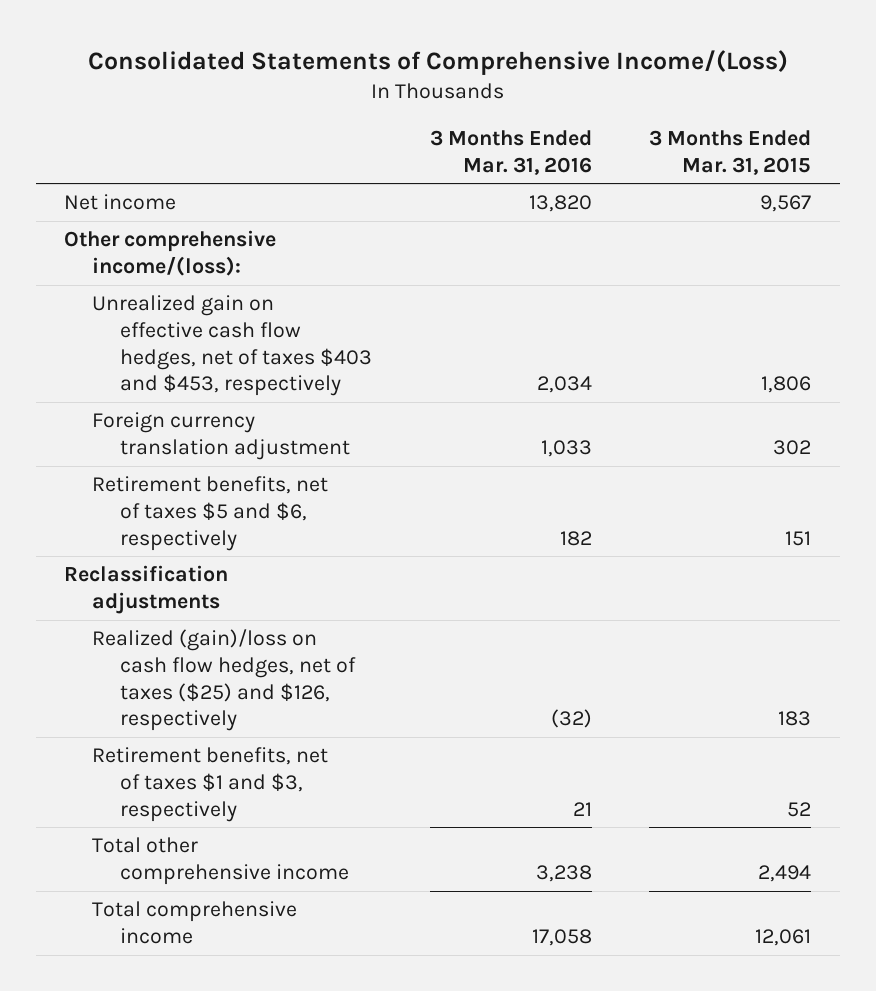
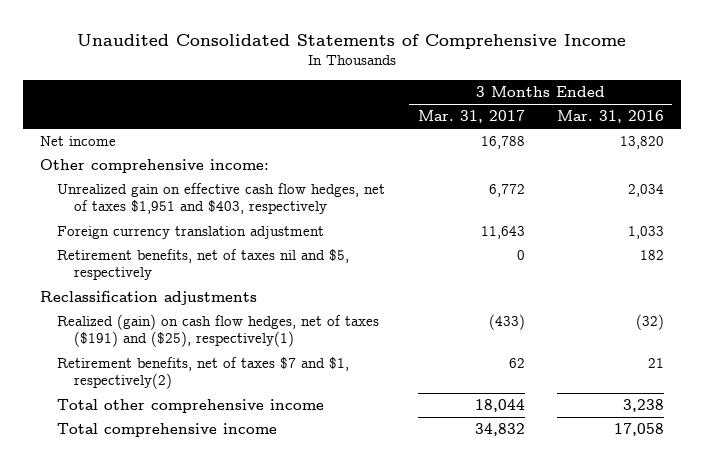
[87,50,788,76] Consolidated Statements of Comprehensive Income/(Loss) -> [76,33,626,49] Unaudited Consolidated Statements of Comprehensive Income
[649,129,812,175] 3 Months Ended Mar. 31, 2015 -> none
none -> [417,110,525,124] Mar. 31, 2017
[64,230,277,276] Other comprehensive income/(loss): -> [39,159,269,174] Other comprehensive income:
[92,295,372,397] Unrealized gain on effective cash flow hedges, net of taxes $403 and $453, respectively -> [56,183,385,215] Unrealized gain on effective cash flow hedges, net of taxes $1,951 and $403, respectively
[92,476,329,551] Retirement benefits, net of taxes $5 and $6, respectively -> [56,249,349,281] Retirement benefits, net of taxes nil and $5, respectively
[92,629,356,732] Realized (gain)/loss on cash flow hedges, net of taxes ($25) and $126, respectively -> [56,314,379,348] Realized (gain) on cash flow hedges, net of taxes ($191) and ($25), respectively(1)
[92,747,329,822] Retirement benefits, net of taxes $1 and $3, respectively -> [56,357,349,390] Retirement benefits, net of taxes $7 and $1, respectively(2)

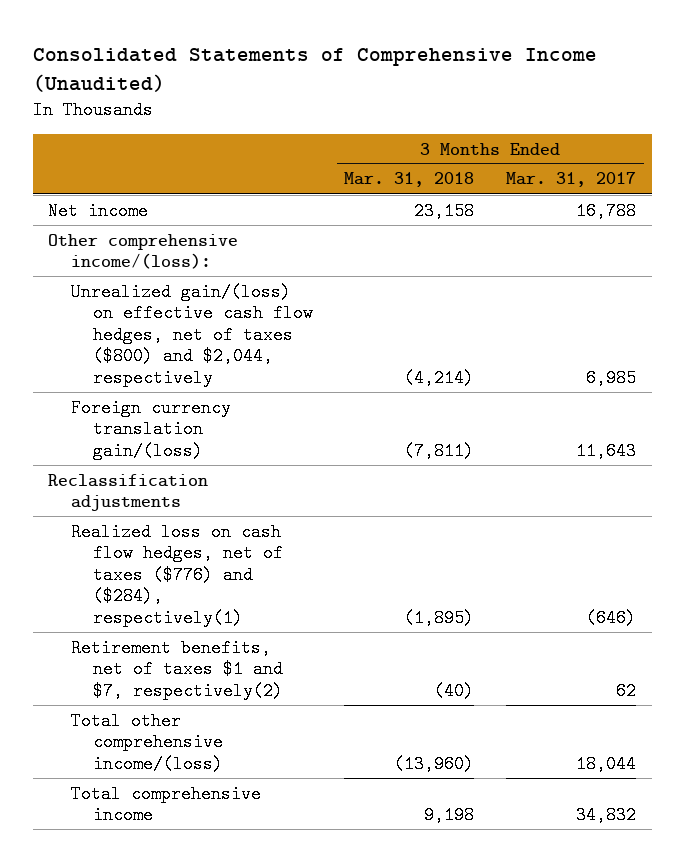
[76,33,626,49] Unaudited Consolidated Statements of Comprehensive Income -> [32,48,597,93] Consolidated Statements of Comprehensive Income (Unaudited)
[557,110,665,124] Mar. 31, 2016 -> none
none -> [344,172,475,188] Mar. 31, 2018
[56,249,349,281] Retirement benefits, net of taxes nil and $5, respectively -> none
[39,159,269,174] Other comprehensive income: -> [48,233,239,270] Other comprehensive income/(loss):
[56,183,385,215] Unrealized gain on effective cash flow hedges, net of taxes $1,951 and $403, respectively -> [70,282,313,387] Unrealized gain/(loss) on effective cash flow hedges, net of taxes ($800) and $2,044, respectively
[488,184,525,198] 6,772 -> [585,368,636,387] 6,985
[56,226,324,240] Foreign currency translation adjustment -> [70,398,231,460] Foreign currency translation gain/(loss)
[56,314,379,348] Realized (gain) on cash flow hedges, net of taxes ($191) and ($25), respectively(1) -> [70,522,283,627] Realized loss on cash flow hedges, net of taxes ($776) and ($284), respectively(1)
[488,314,525,331] (433) -> [585,608,636,627] (646)
[56,357,349,390] Retirement benefits, net of taxes $7 and $1, respectively(2) -> [70,638,283,700] Retirement benefits, net of taxes $1 and $7, respectively(2)
[56,399,324,414] Total other comprehensive income -> [70,711,223,773] Total other comprehensive income/(loss)

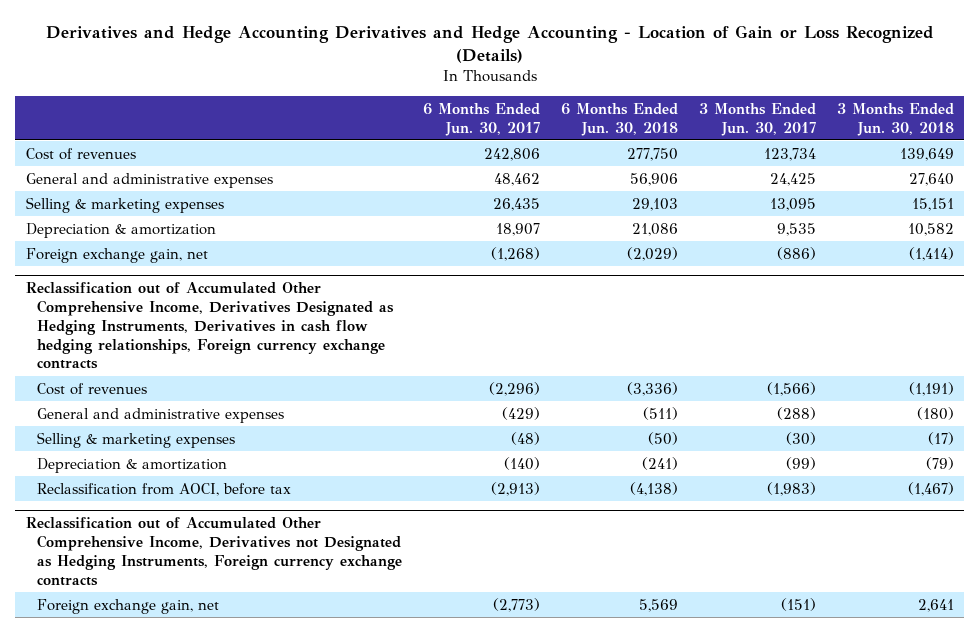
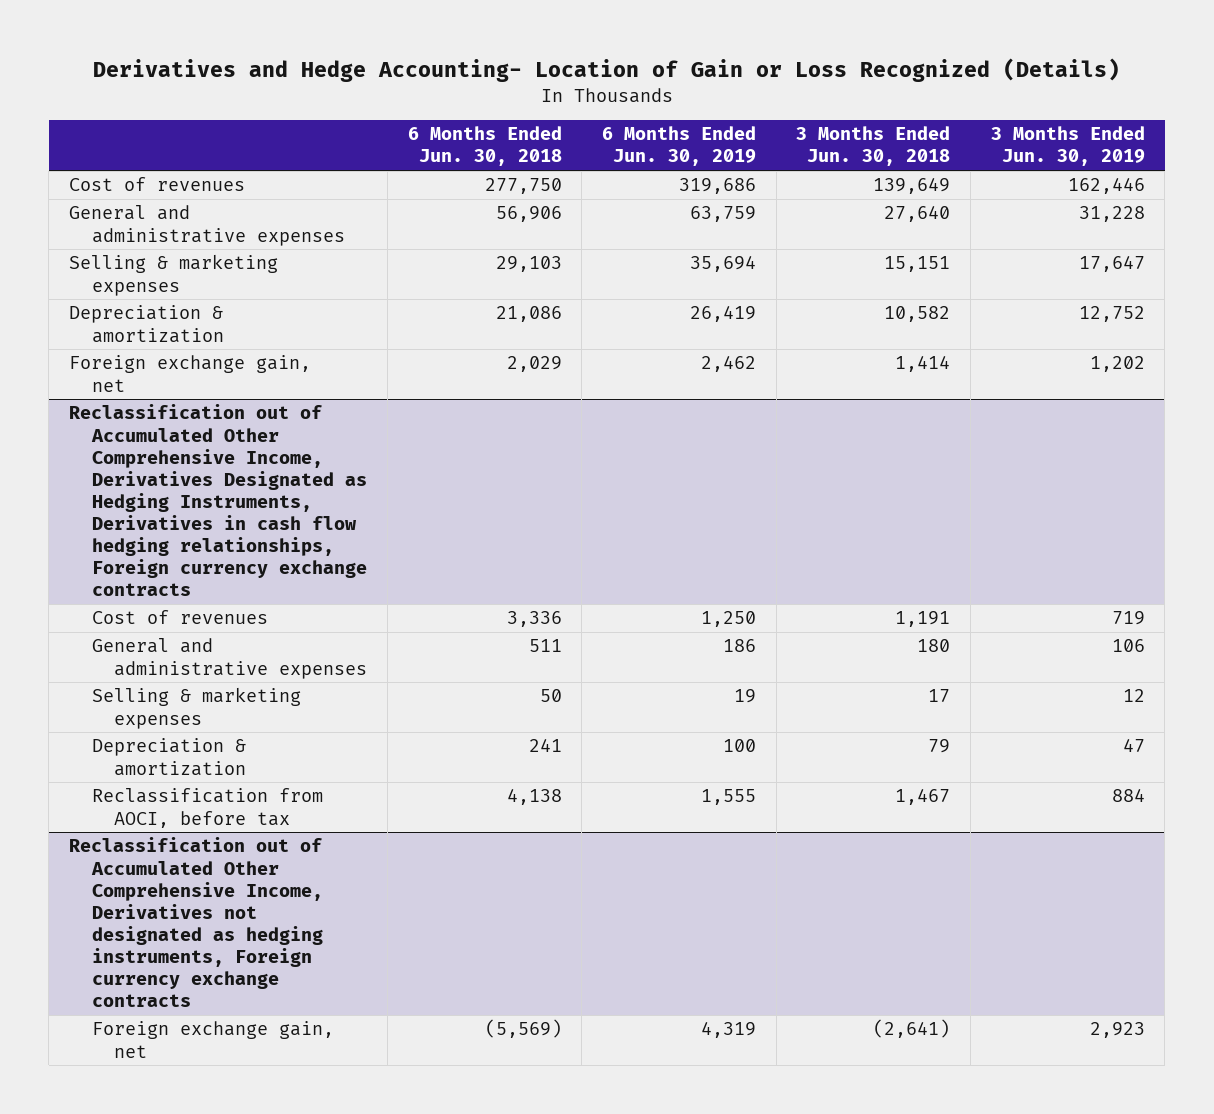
[45,25,934,64] Derivatives and Hedge Accounting Derivatives and Hedge Accounting - Location of Gain or Loss Recognized (Details) -> [92,58,1120,83] Derivatives and Hedge Accounting- Location of Gain or Loss Recognized (Details)
[422,102,540,136] 6 Months Ended Jun. 30, 2017 -> none
[698,102,816,136] 3 Months Ended Jun. 30, 2017 -> none
none -> [602,126,757,167] 6 Months Ended Jun. 30, 2019
none -> [990,126,1145,167] 3 Months Ended Jun. 30, 2019
[626,246,678,261] (2,029) -> [506,356,562,373] 2,029
[908,246,954,261] (1,414) -> [895,356,951,373] 1,414
[626,381,678,396] (3,336) -> [506,611,562,628] 3,336
[908,381,954,396] (1,191) -> [895,611,951,628] 1,191
[642,406,678,420] (511) -> [528,639,562,653] 511
[916,406,954,420] (180) -> [917,639,951,653] 180
[647,431,678,445] (50) -> [539,689,562,703] 50
[927,431,954,445] (17) -> [928,689,951,703] 17
[641,456,678,470] (241) -> [528,739,562,753] 241
[925,456,954,470] (79) -> [928,739,951,754] 79
[629,481,678,496] (4,138) -> [506,789,562,806] 4,138
[907,481,954,496] (1,467) -> [895,789,951,806] 1,467
[25,517,402,586] Reclassification out of Accumulated Other Comprehensive Income, Derivatives not Designated as Hedging Instruments, Foreign currency exchange contracts -> [69,837,323,1008] Reclassification out of Accumulated Other Comprehensive Income, Derivatives not designated as hedging instruments, Foreign currency exchange contracts
[638,598,678,612] 5,569 -> [484,1019,562,1039] (5,569)
[917,598,954,612] 2,641 -> [873,1019,951,1039] (2,641)

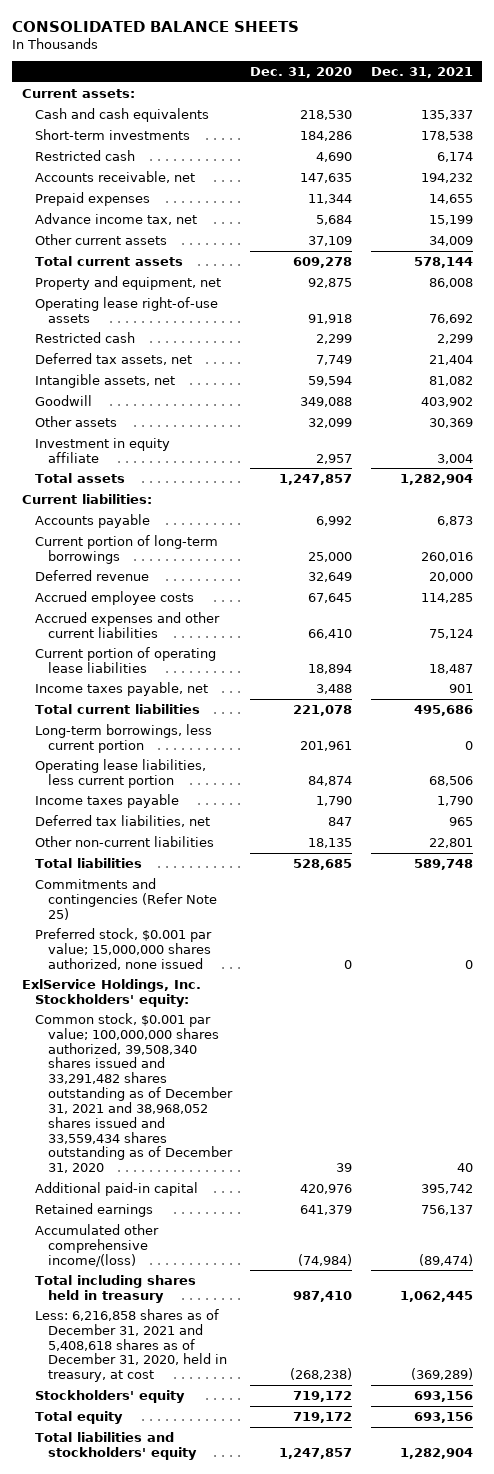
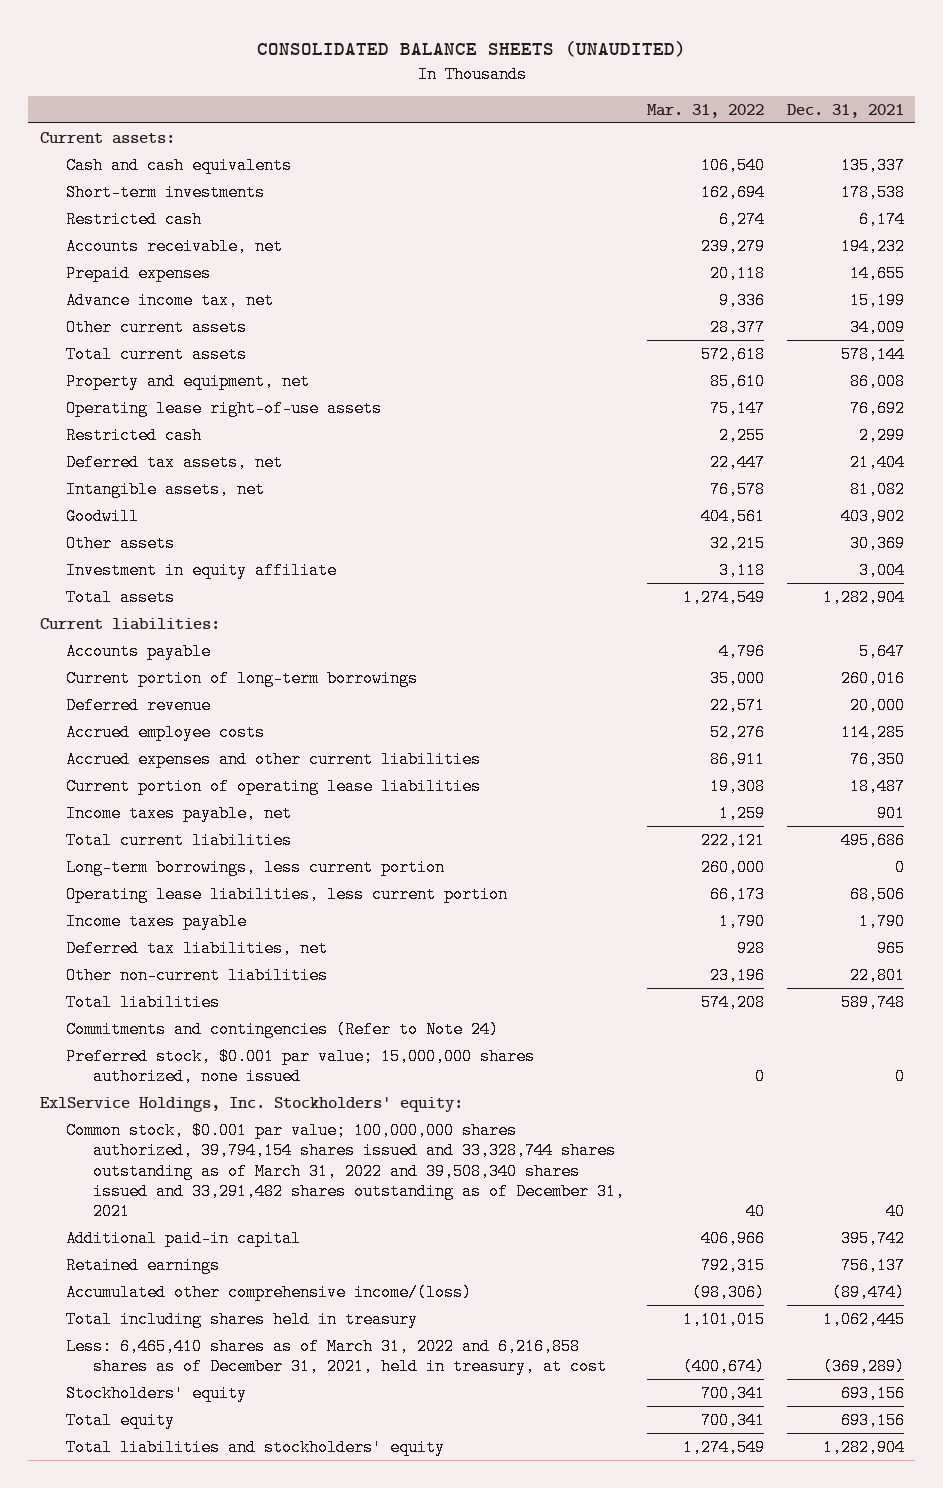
[12,20,300,32] CONSOLIDATED BALANCE SHEETS -> [256,41,686,58] CONSOLIDATED BALANCE SHEETS (UNAUDITED)
[250,67,353,79] Dec. 31, 2020 -> none
none -> [646,103,764,118] Mar. 31, 2022
[436,515,473,526] 6,873 -> [858,642,905,660] 5,647
[428,628,473,639] 75,124 -> [849,750,905,768] 76,350
[34,877,218,920] Commitments and contingencies (Refer Note 25) -> [66,1020,500,1038] Commitments and contingencies (Refer to Note 24)
[34,1012,234,1174] Common stock, $0.001 par value; 100,000,000 shares authorized, 39,508,340 shares issued and 33,291,482 shares outstanding as of December 31, 2021 and 38,968,052 shares issued and 33,559,434 shares outstanding as of December 31, 2020 -> [66,1121,626,1221] Common stock, $0.001 par value; 100,000,000 shares authorized, 39,794,154 shares issued and 33,328,744 shares outstanding as of March 31, 2022 and 39,508,340 shares issued and 33,291,482 shares outstanding as of December 31, 2021
[34,1308,228,1383] Less: 6,216,858 shares as of December 31, 2021 and 5,408,618 shares as of December 31, 2020, held in treasury, at cost -> [66,1337,608,1376] Less: 6,465,410 shares as of March 31, 2022 and 6,216,858 shares as of December 31, 2021, held in treasury, at cost

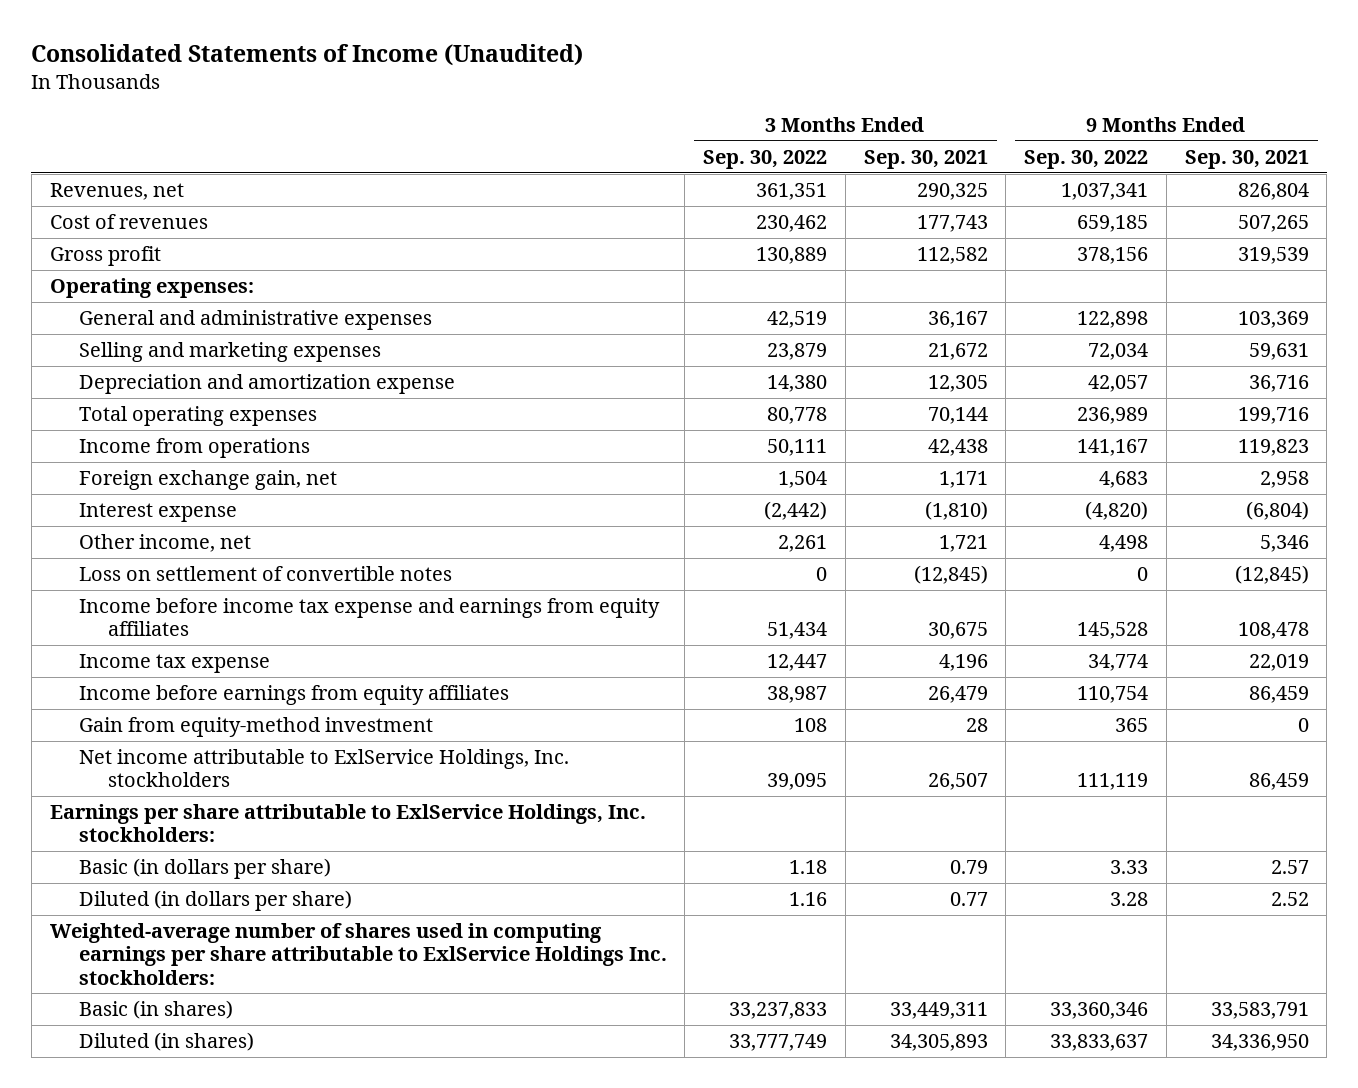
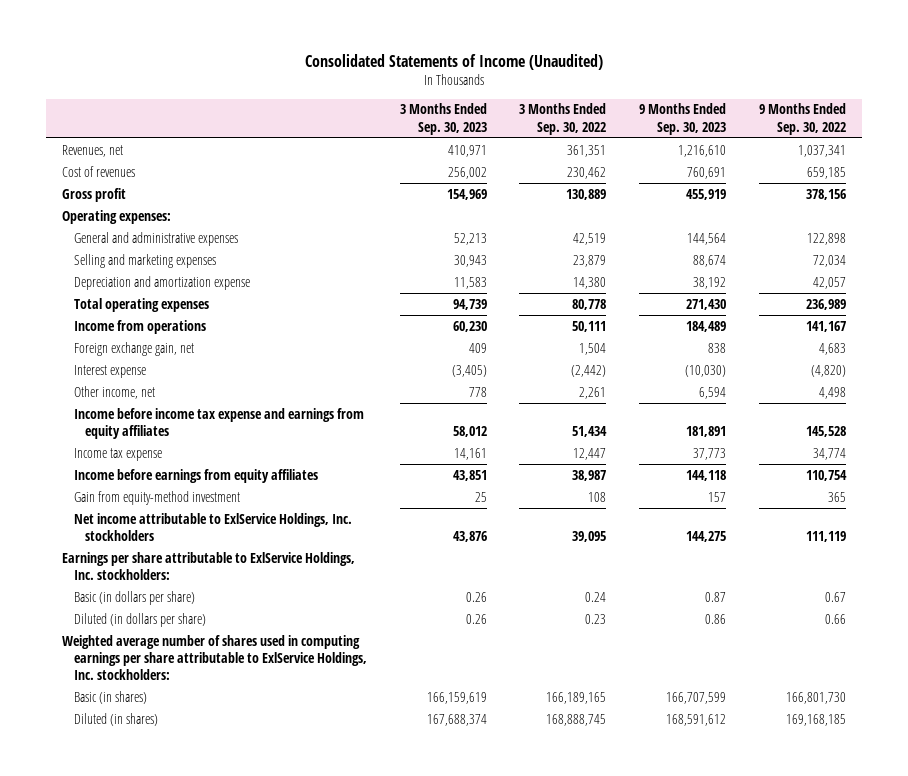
[863,150,988,170] Sep. 30, 2021 -> none
[1184,150,1309,170] Sep. 30, 2021 -> none
none -> [399,103,487,135] 3 Months Ended Sep. 30, 2023
none -> [639,103,727,135] 9 Months Ended Sep. 30, 2023
[78,566,452,582] Loss on settlement of convertible notes -> none
[789,860,828,875] 1.18 -> [585,591,607,602] 0.24
[1110,860,1149,875] 3.33 -> [824,591,846,602] 0.67
[789,892,828,907] 1.16 -> [585,613,607,624] 0.23
[1110,892,1149,907] 3.28 -> [824,613,846,624] 0.66
[49,923,667,985] Weighted-average number of shares used in computing earnings per share attributable to ExlService Holdings Inc. stockholders: -> [62,634,367,680] Weighted average number of shares used in computing earnings per share attributable to ExlService Holdings, Inc. stockholders:
[729,1002,828,1020] 33,237,833 -> [546,691,607,704] 166,189,165
[1050,1002,1149,1020] 33,360,346 -> [785,691,846,704] 166,801,730
[729,1034,828,1052] 33,777,749 -> [546,713,607,726] 168,888,745
[1050,1034,1149,1052] 33,833,637 -> [785,713,846,726] 169,168,185

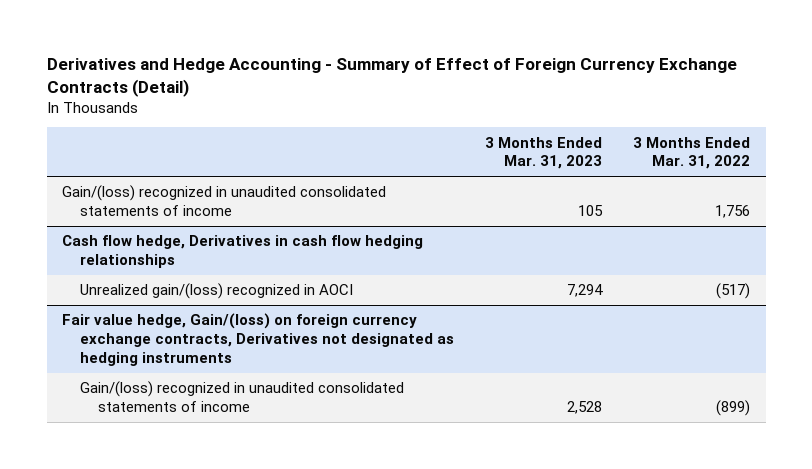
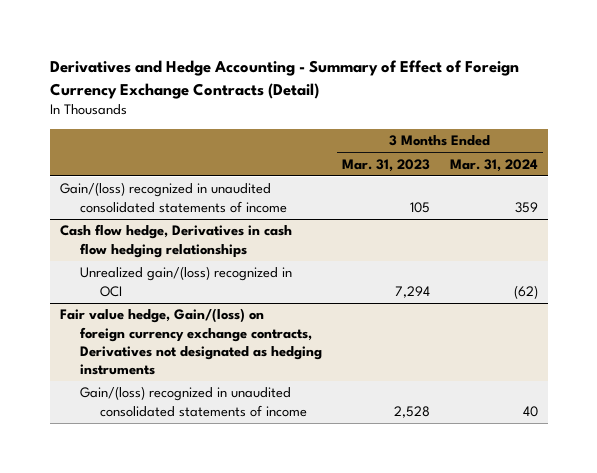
[633,136,751,170] 3 Months Ended Mar. 31, 2022 -> none
none -> [449,158,538,172] Mar. 31, 2024
[80,283,354,300] Unrealized gain/(loss) recognized in AOCI -> [79,266,292,297] Unrealized gain/(loss) recognized in OCI

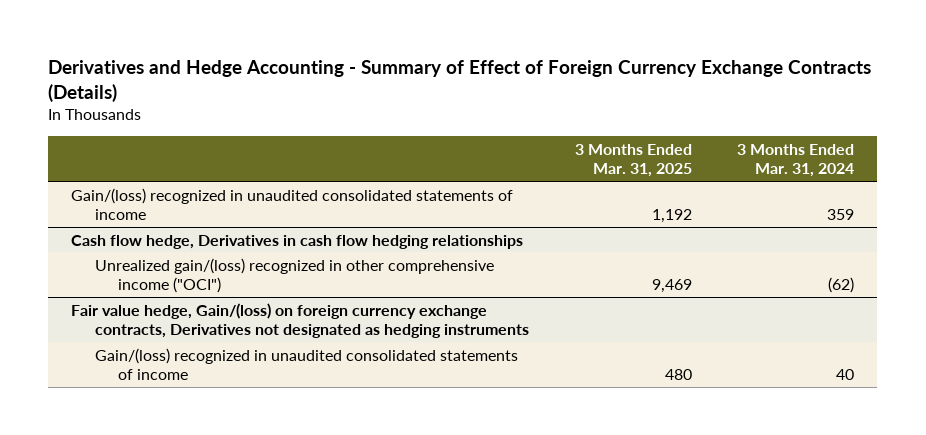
[49,60,519,99] Derivatives and Hedge Accounting - Summary of Effect of Foreign Currency Exchange Contracts (Detail) -> [48,59,872,102] Derivatives and Hedge Accounting - Summary of Effect of Foreign Currency Exchange Contracts (Details)
[341,158,430,172] Mar. 31, 2023 -> none
none -> [574,143,692,178] 3 Months Ended Mar. 31, 2025
[79,266,292,297] Unrealized gain/(loss) recognized in OCI -> [94,257,494,293] Unrealized gain/(loss) recognized in other comprehensive income ("OCI")

